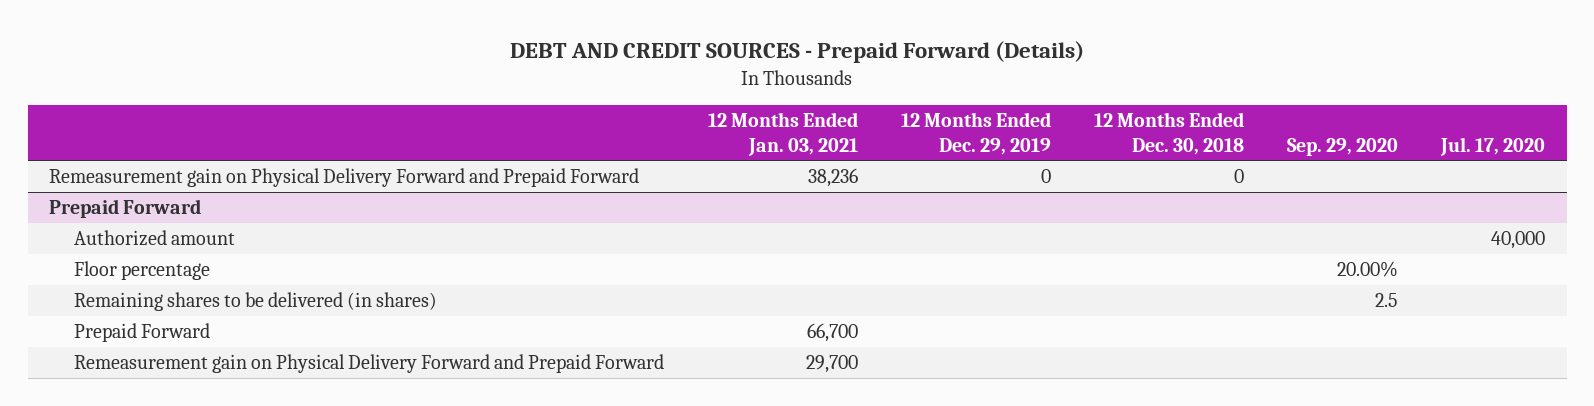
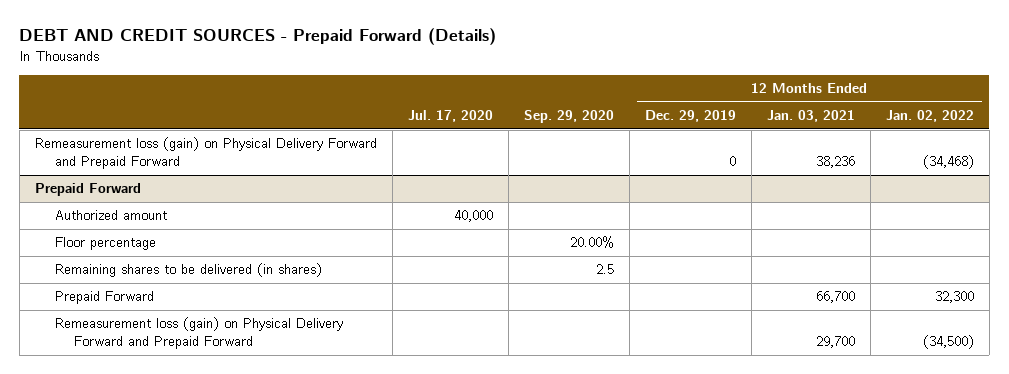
[1093,111,1244,155] 12 Months Ended Dec. 30, 2018 -> none
none -> [885,110,974,123] Jan. 02, 2022
[49,167,640,187] Remeasurement gain on Physical Delivery Forward and Prepaid Forward -> [34,137,377,170] Remeasurement loss (gain) on Physical Delivery Forward and Prepaid Forward
[74,353,665,373] Remeasurement gain on Physical Delivery Forward and Prepaid Forward -> [54,317,343,350] Remeasurement loss (gain) on Physical Delivery Forward and Prepaid Forward

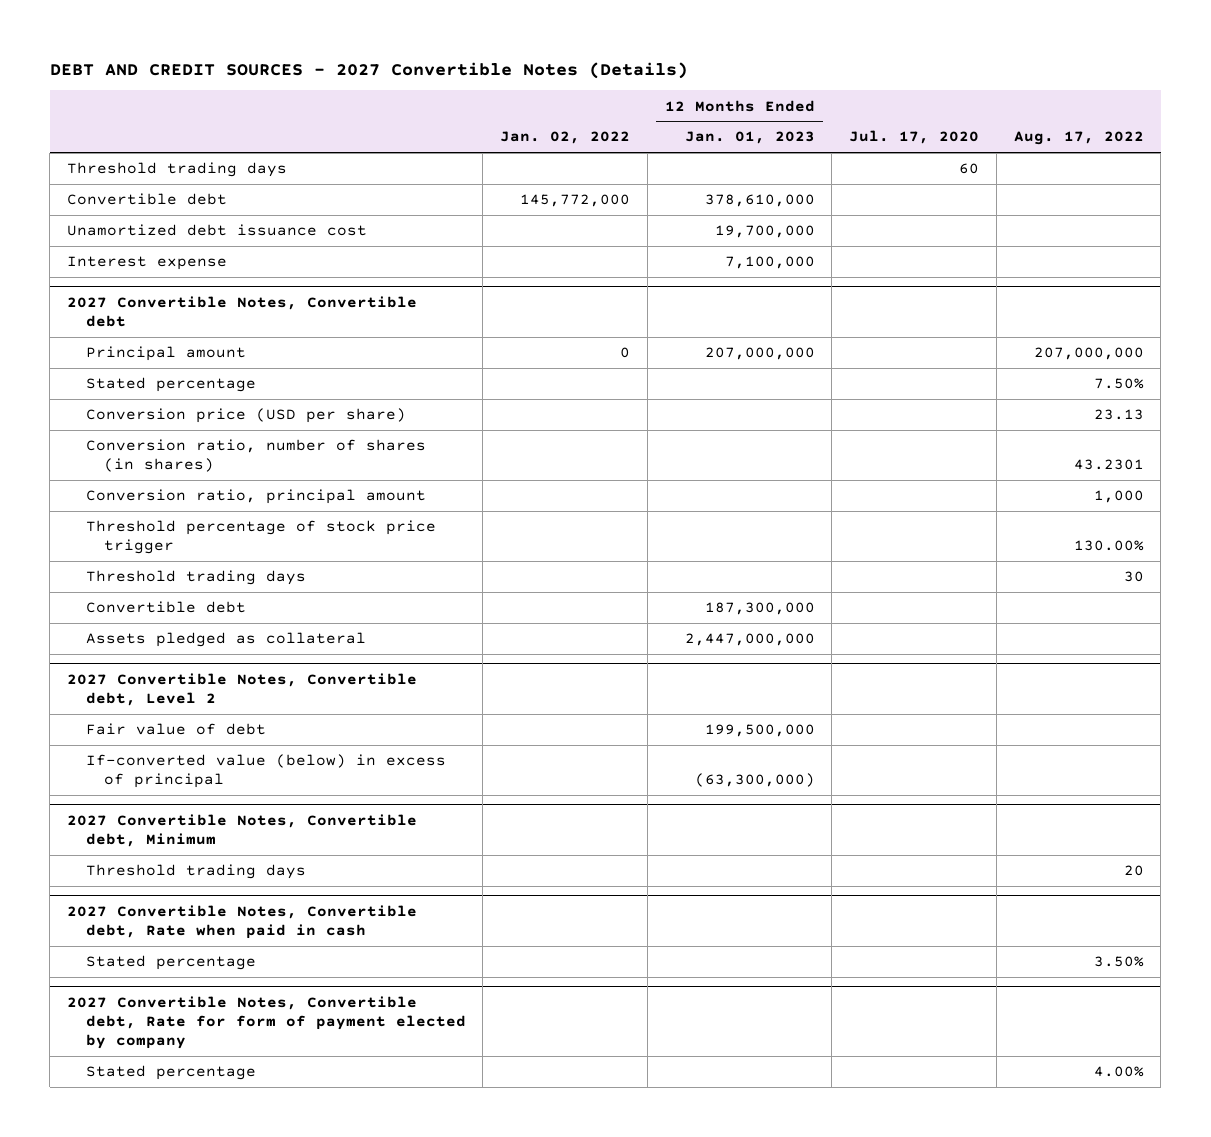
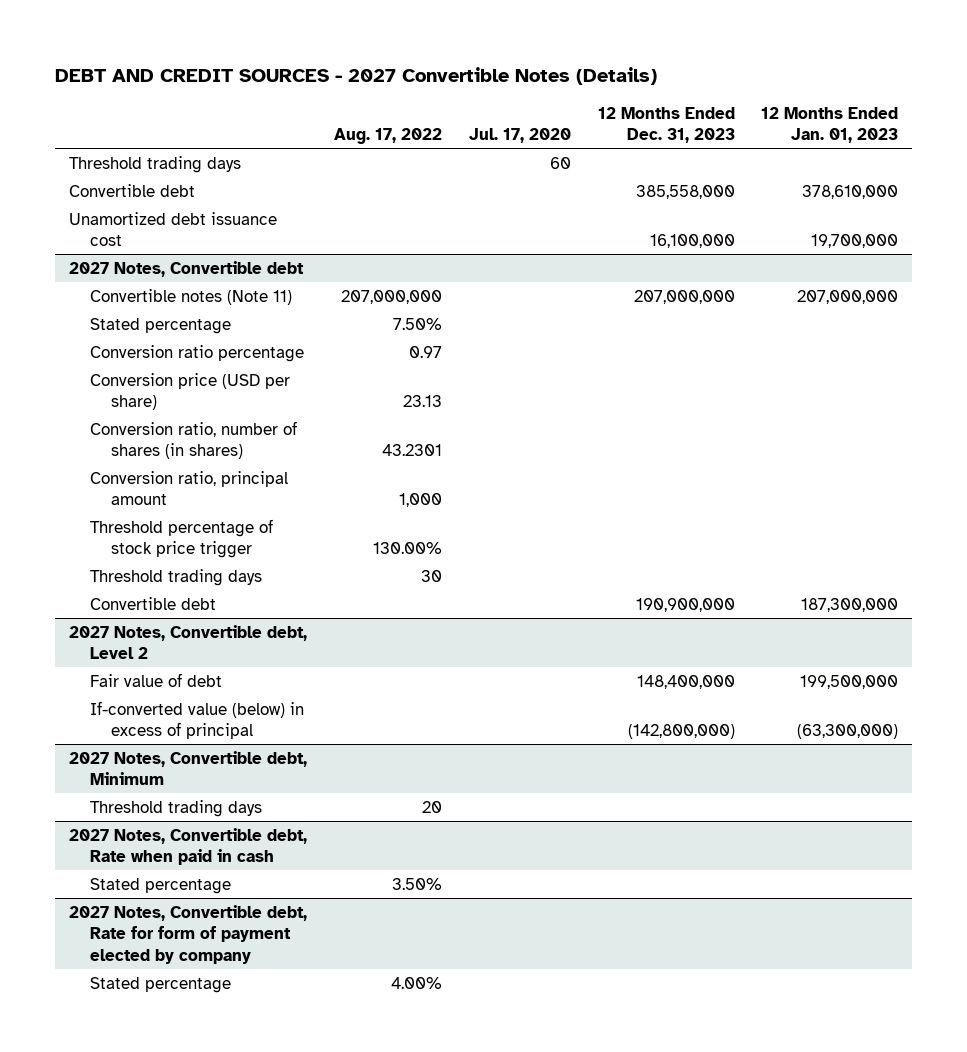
[500,131,631,145] Jan. 02, 2022 -> none
none -> [597,106,735,144] 12 Months Ended Dec. 31, 2023
[67,256,228,271] Interest expense -> none
[67,295,418,328] 2027 Convertible Notes, Convertible debt -> [68,260,304,277] 2027 Notes, Convertible debt
[85,346,246,362] Principal amount -> [90,288,293,305] Convertible notes (Note 11)
none -> [90,344,305,362] Conversion ratio percentage
[85,632,366,648] Assets pledged as collateral -> none
[67,672,418,707] 2027 Convertible Notes, Convertible debt, Level 2 -> [68,624,307,660] 2027 Notes, Convertible debt, Level 2
[67,813,418,848] 2027 Convertible Notes, Convertible debt, Minimum -> [68,750,307,786] 2027 Notes, Convertible debt, Minimum
[67,904,418,940] 2027 Convertible Notes, Convertible debt, Rate when paid in cash -> [68,827,307,866] 2027 Notes, Convertible debt, Rate when paid in cash
[67,995,466,1050] 2027 Convertible Notes, Convertible debt, Rate for form of payment elected by company -> [68,904,307,964] 2027 Notes, Convertible debt, Rate for form of payment elected by company

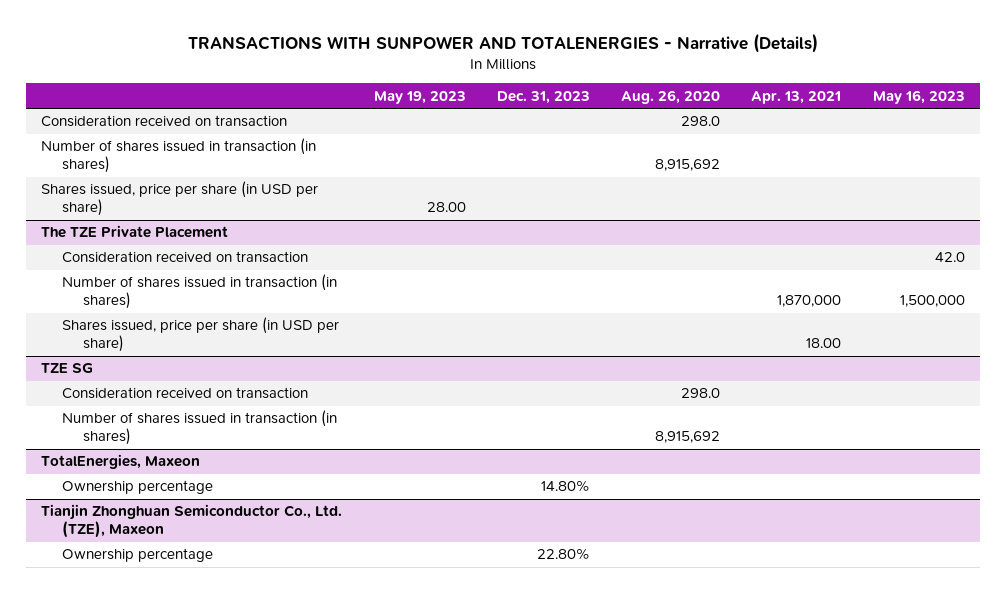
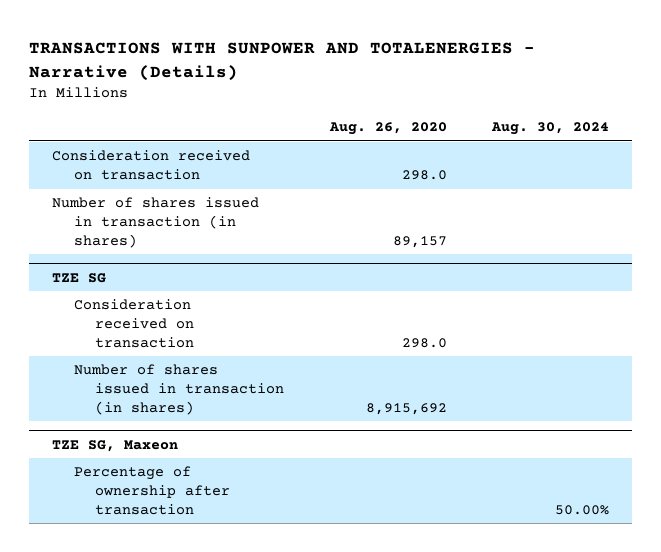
[373,90,466,104] May 19, 2023 -> none
[496,90,590,104] Dec. 31, 2023 -> none
[751,90,842,104] Apr. 13, 2021 -> none
[872,89,965,104] May 16, 2023 -> none
none -> [490,122,609,136] Aug. 30, 2024
[41,181,319,217] Shares issued, price per share (in USD per share) -> none
[41,225,229,239] The TZE Private Placement -> none
[62,251,309,264] Consideration received on transaction -> none
[62,274,338,310] Number of shares issued in transaction (in shares) -> none
[62,317,340,353] Shares issued, price per share (in USD per share) -> none
[655,159,721,172] 8,915,692 -> [392,235,447,248] 89,157
[41,454,201,470] TotalEnergies, Maxeon -> none
[62,480,214,495] Ownership percentage -> none
[41,504,343,539] Tianjin Zhonghuan Semiconductor Co., Ltd. (TZE), Maxeon -> none
[62,548,214,563] Ownership percentage -> none
none -> [52,439,179,452] TZE SG, Maxeon
none -> [73,466,231,515] Percentage of ownership after transaction

